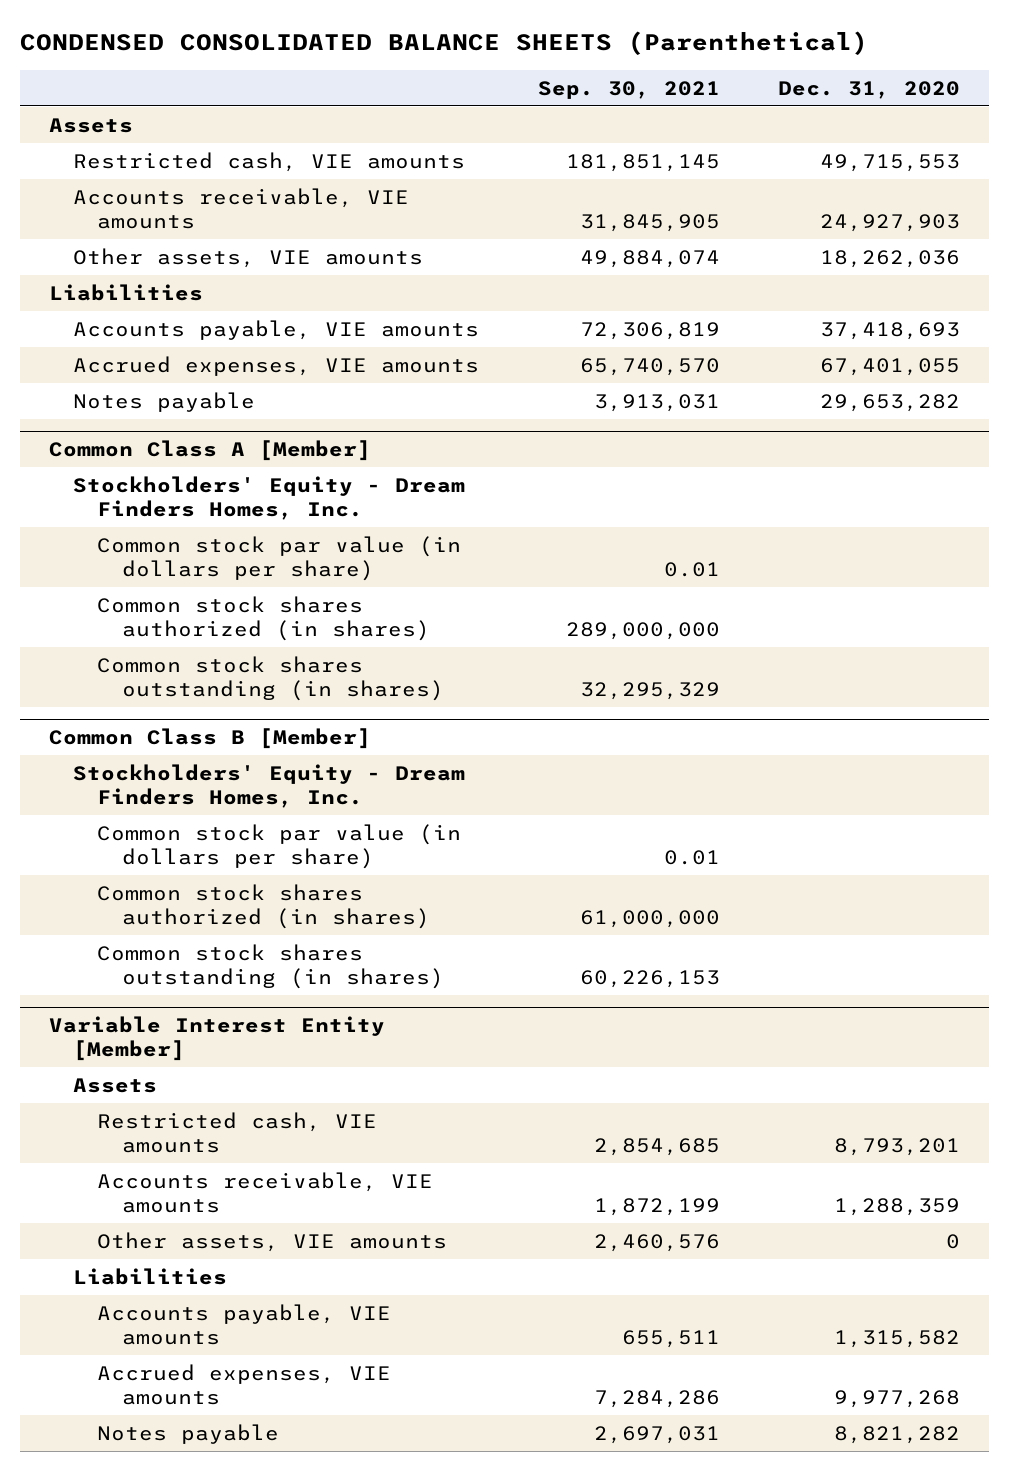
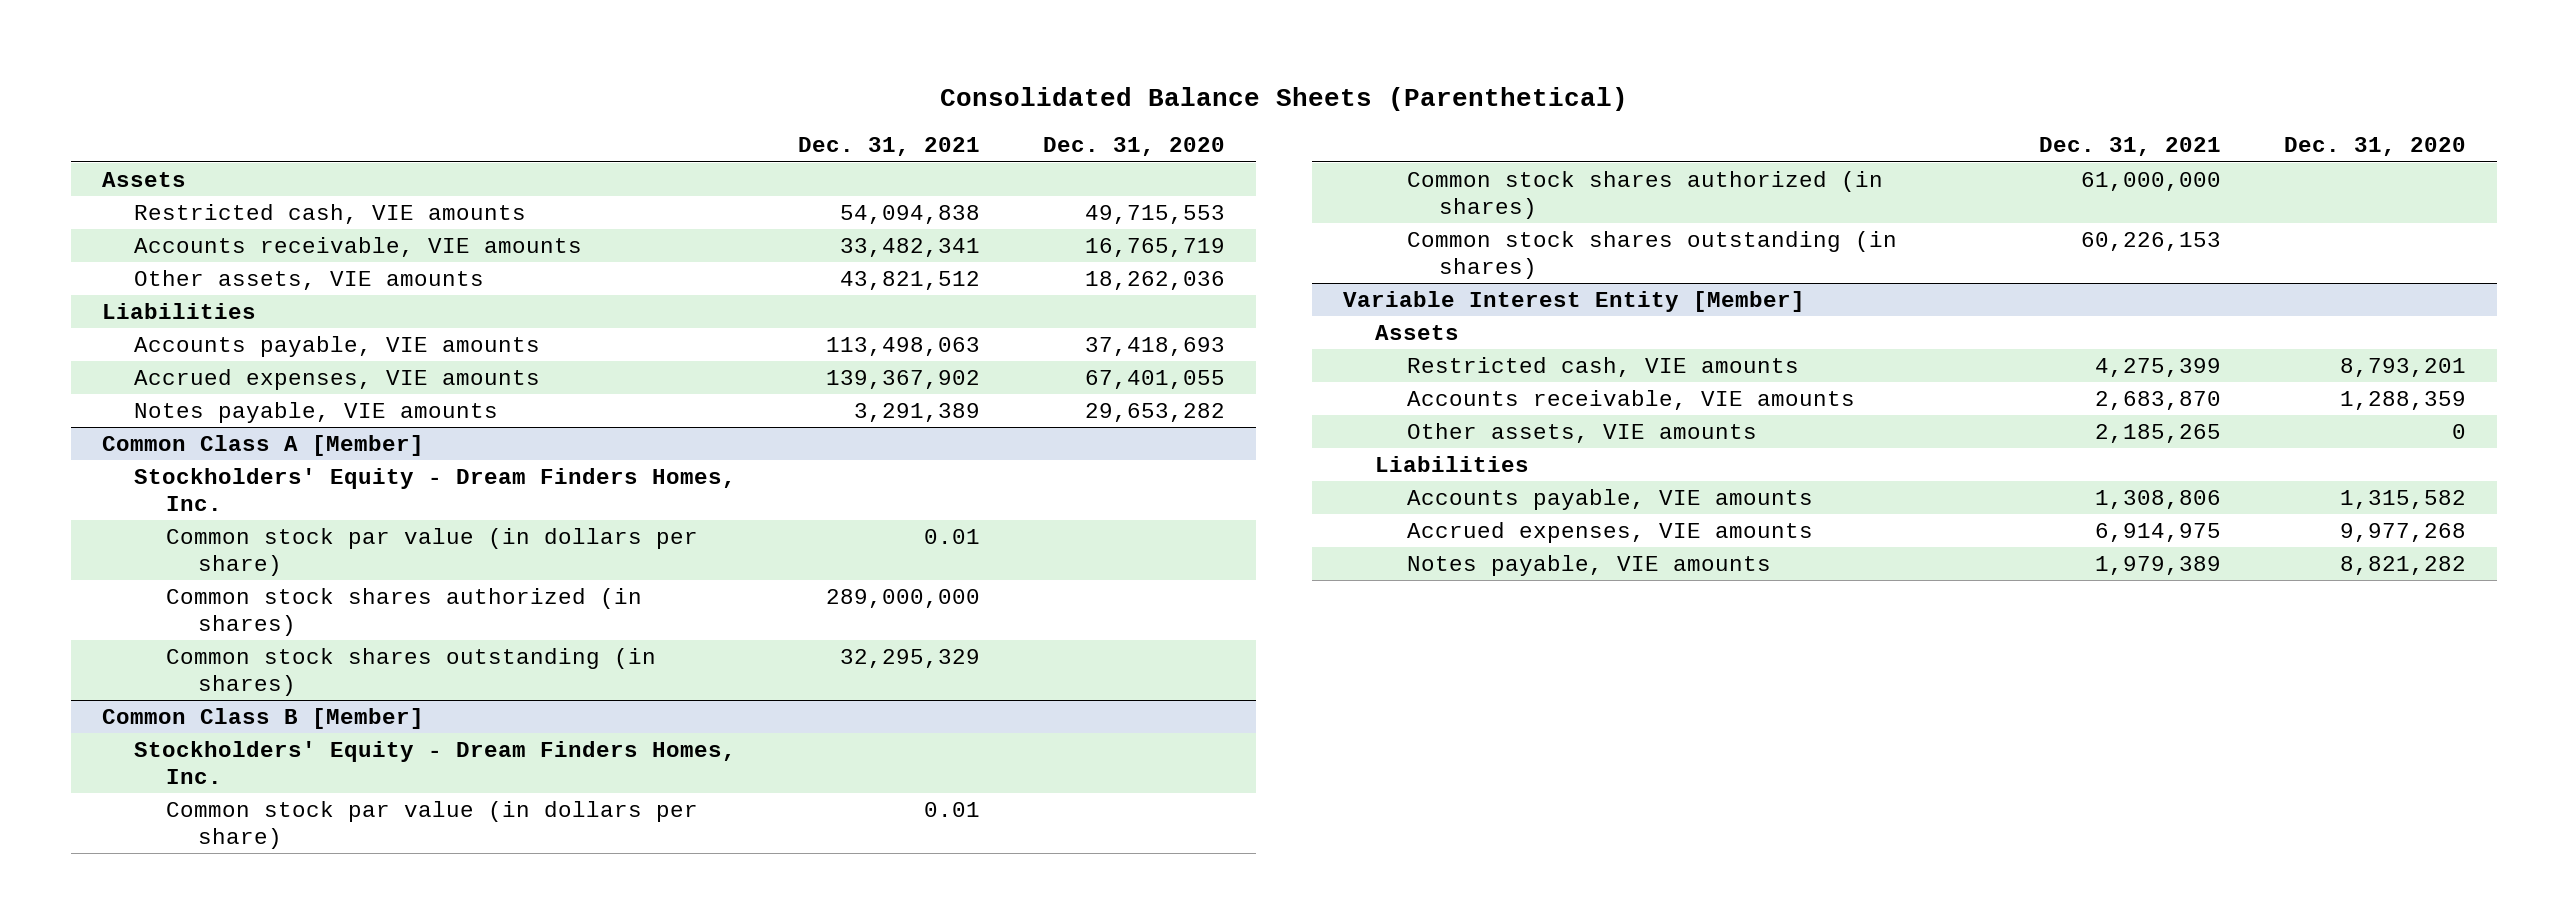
[19,31,868,56] CONDENSED CONSOLIDATED BALANCE SHEETS (Parenthetical) -> [939,86,1628,111] Consolidated Balance Sheets (Parenthetical)
[537,80,720,99] Sep. 30, 2021 -> none
none -> [798,137,981,157] Dec. 31, 2021
[820,213,961,232] 24,927,903 -> [1084,238,1225,258] 16,765,719
[73,391,256,412] Notes payable -> [134,402,499,424] Notes payable, VIE amounts
[97,1423,280,1444] Notes payable -> [1407,555,1772,577] Notes payable, VIE amounts

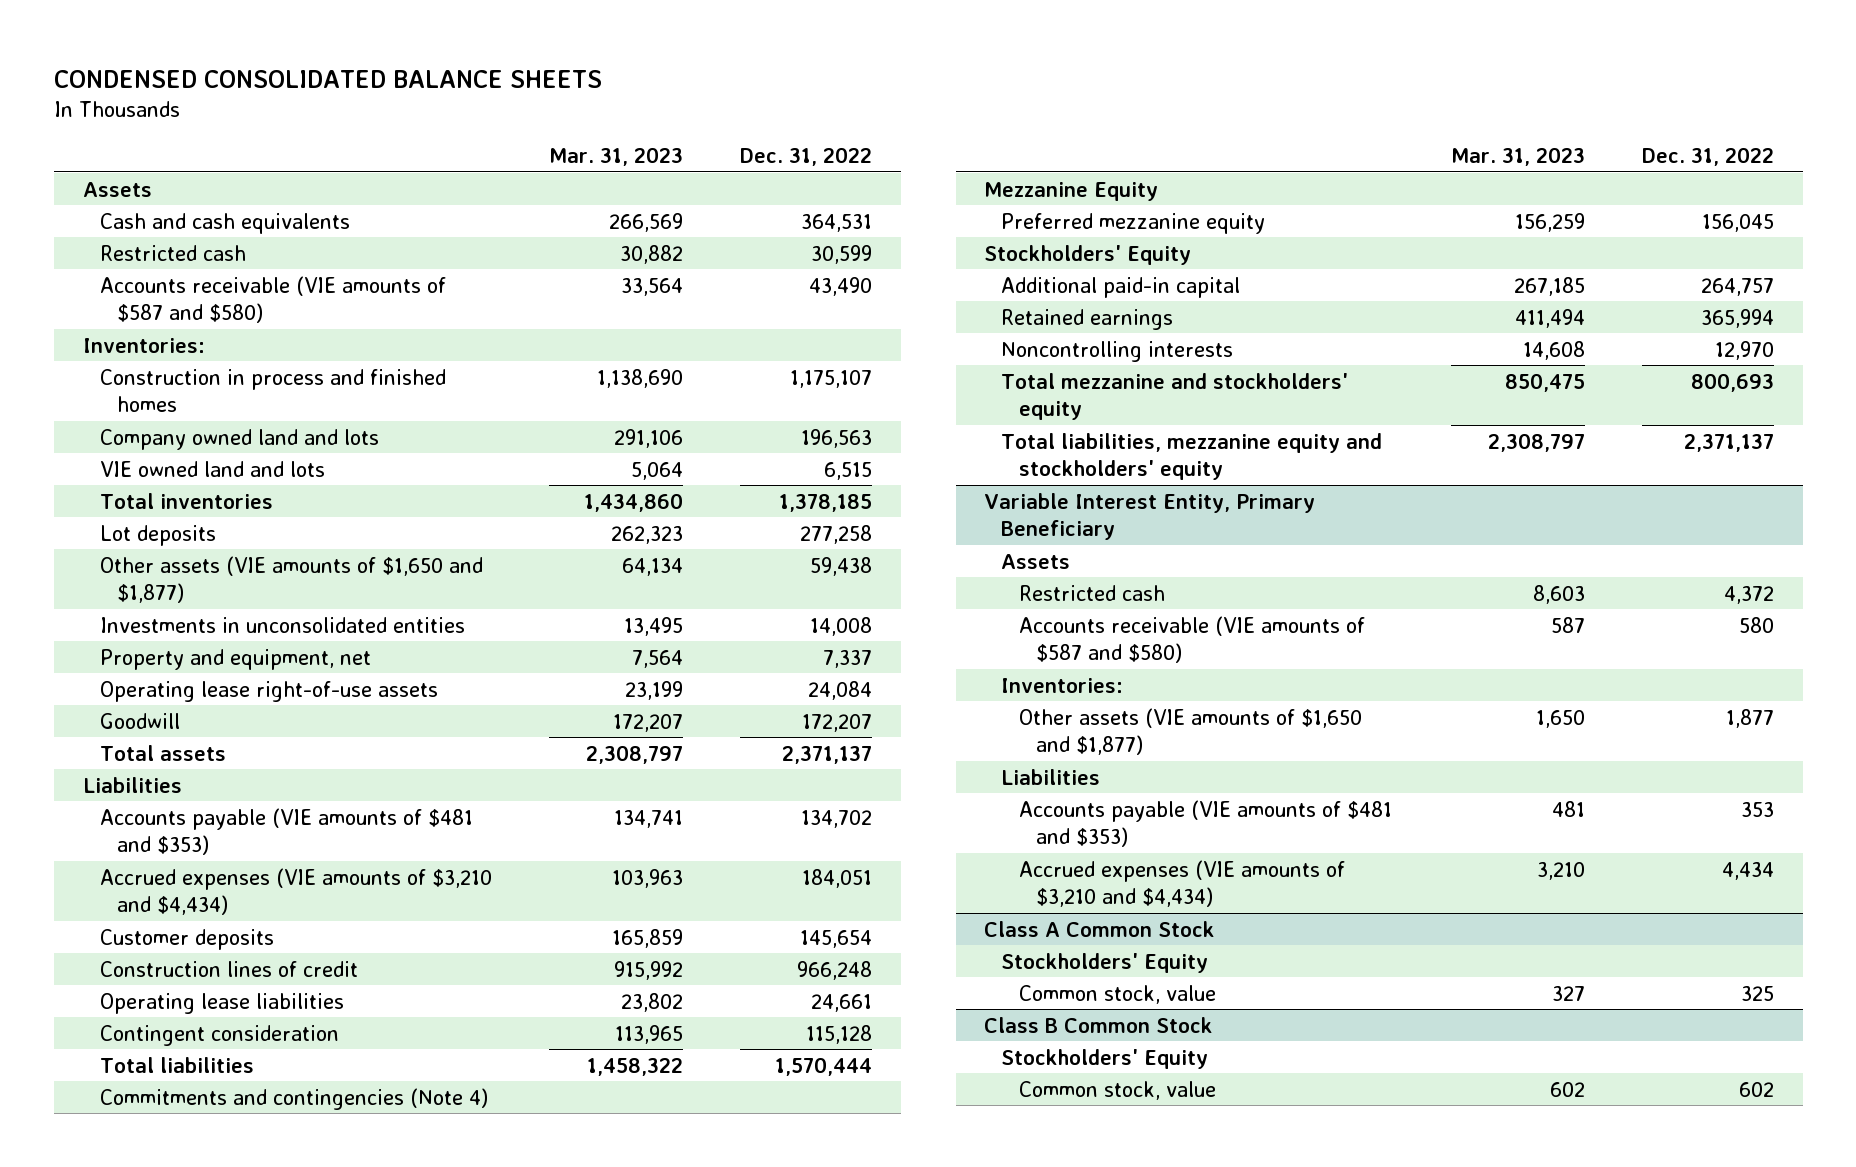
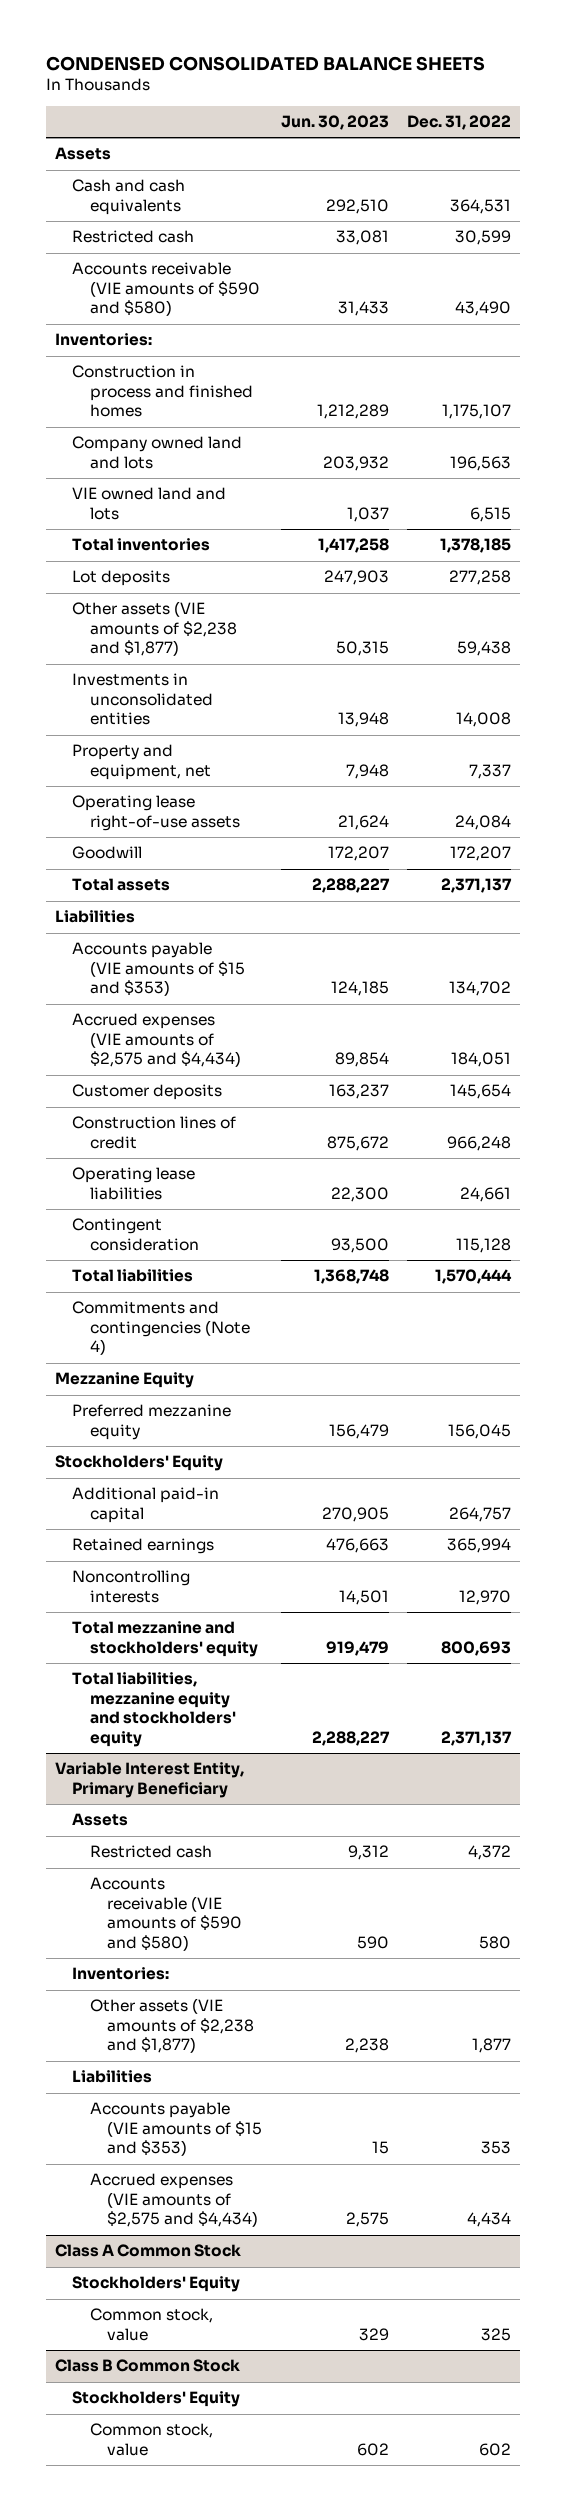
[549,146,684,166] Mar. 31, 2023 -> none
none -> [280,114,389,130] Jun. 30, 2023
[99,275,446,323] Accounts receivable (VIE amounts of $587 and $580) -> [72,262,260,317] Accounts receivable (VIE amounts of $590 and $580)
[99,555,483,603] Other assets (VIE amounts of $1,650 and $1,877) -> [72,601,237,657] Other assets (VIE amounts of $2,238 and $1,877)
[99,807,473,855] Accounts payable (VIE amounts of $481 and $353) -> [72,942,245,997] Accounts payable (VIE amounts of $15 and $353)
[99,867,492,915] Accrued expenses (VIE amounts of $3,210 and $4,434) -> [72,1013,241,1068] Accrued expenses (VIE amounts of $2,575 and $4,434)
[1018,615,1365,663] Accounts receivable (VIE amounts of $587 and $580) -> [89,1877,243,1951] Accounts receivable (VIE amounts of $590 and $580)
[1018,707,1362,755] Other assets (VIE amounts of $1,650 and $1,877) -> [89,1998,255,2054] Other assets (VIE amounts of $2,238 and $1,877)
[1018,799,1392,847] Accounts payable (VIE amounts of $481 and $353) -> [89,2102,263,2157] Accounts payable (VIE amounts of $15 and $353)
[1018,859,1345,907] Accrued expenses (VIE amounts of $3,210 and $4,434) -> [89,2173,259,2228] Accrued expenses (VIE amounts of $2,575 and $4,434)

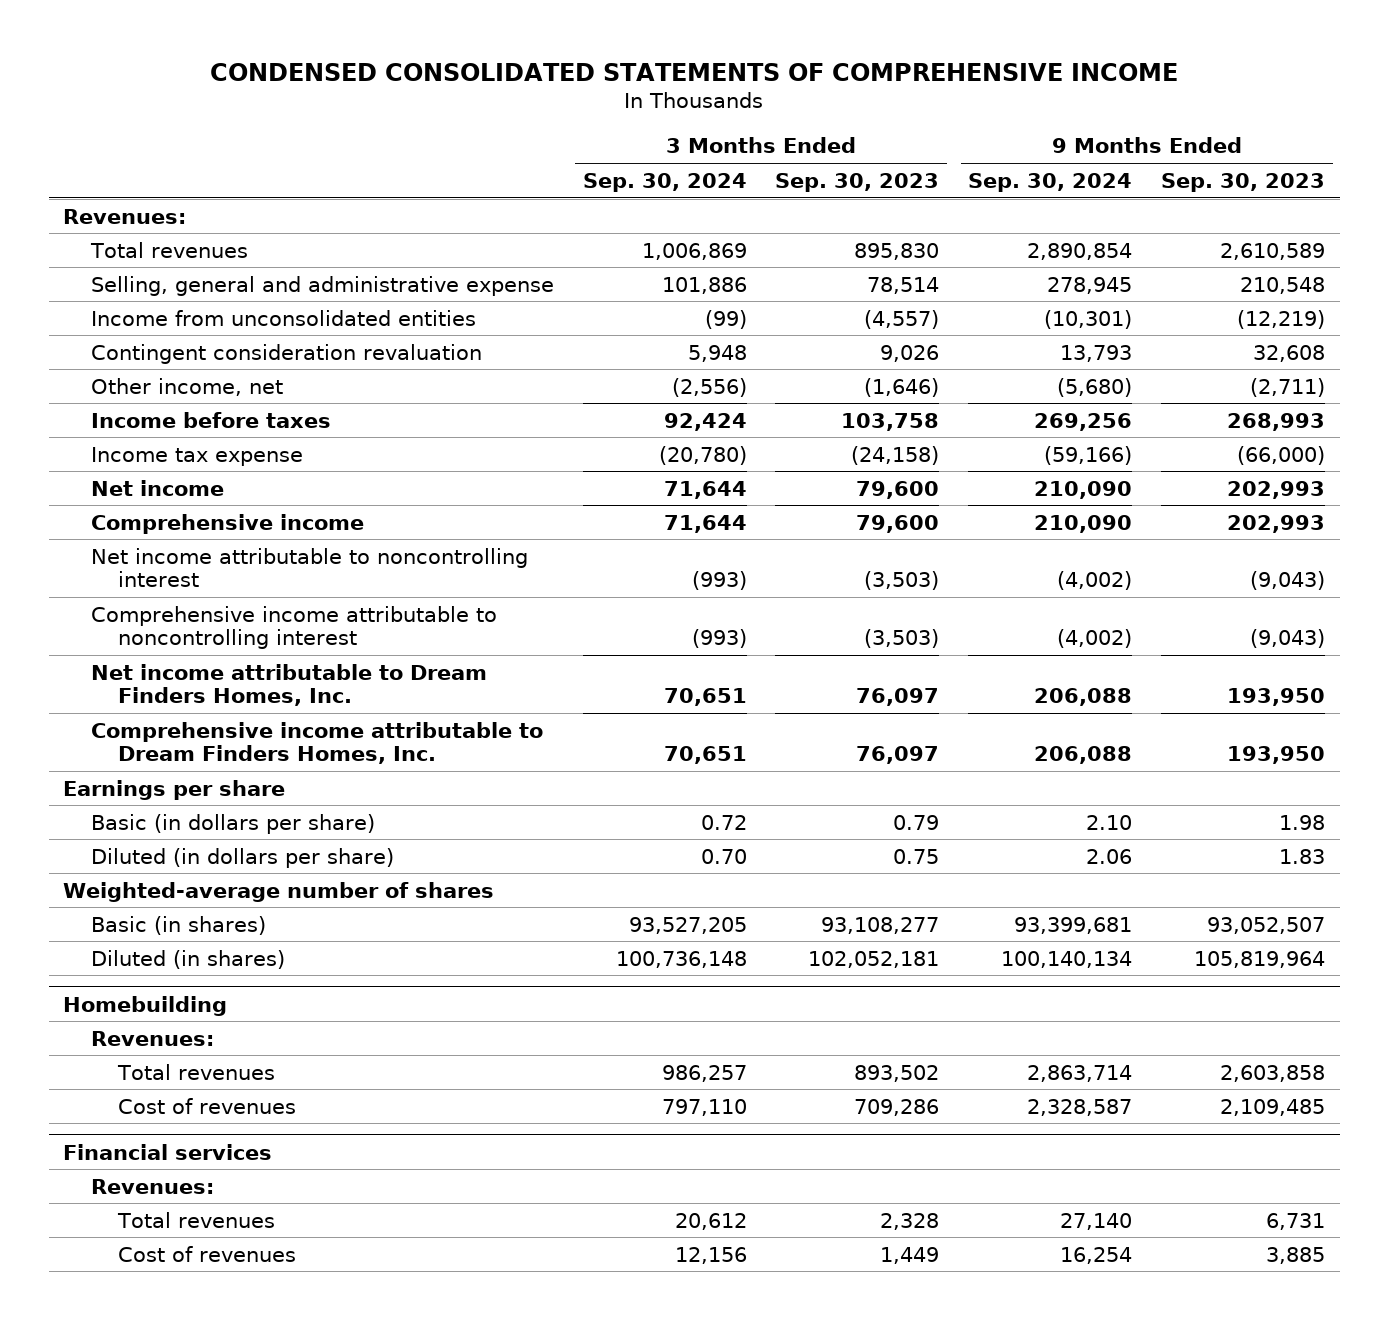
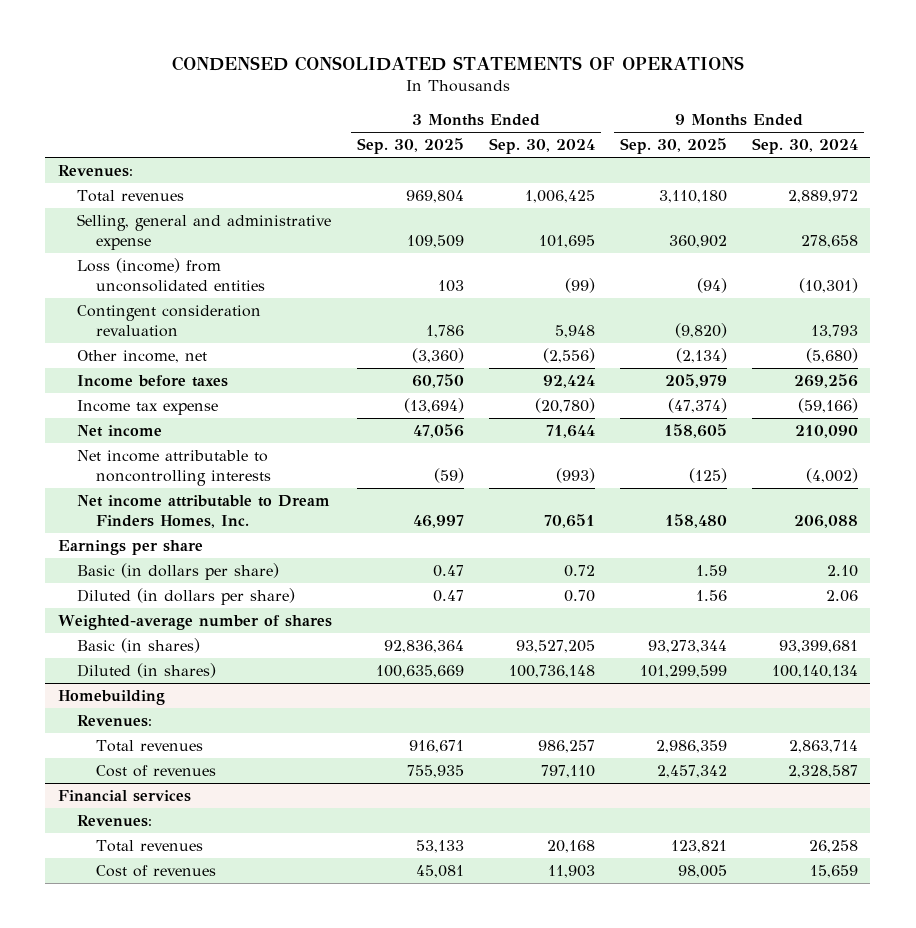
[210,62,1179,81] CONDENSED CONSOLIDATED STATEMENTS OF COMPREHENSIVE INCOME -> [171,55,744,71] CONDENSED CONSOLIDATED STATEMENTS OF OPERATIONS
[775,172,940,192] Sep. 30, 2023 -> none
[1161,172,1326,192] Sep. 30, 2023 -> none
none -> [356,138,464,155] Sep. 30, 2025
none -> [619,138,727,155] Sep. 30, 2025
[641,242,747,260] 1,006,869 -> [524,190,595,204] 1,006,425
[1027,242,1133,260] 2,890,854 -> [787,190,858,204] 2,889,972
[661,276,747,294] 101,886 -> [538,234,595,248] 101,695
[1047,276,1133,294] 278,945 -> [800,234,858,248] 278,658
[90,309,476,326] Income from unconsolidated entities -> [77,258,266,292] Loss (income) from unconsolidated entities
[90,513,364,534] Comprehensive income -> none
[90,605,497,650] Comprehensive income attributable to noncontrolling interest -> none
[90,547,528,588] Net income attributable to noncontrolling interest -> [77,450,272,486] Net income attributable to noncontrolling interests
[90,721,543,765] Comprehensive income attributable to Dream Finders Homes, Inc. -> none
[674,1212,747,1230] 20,612 -> [546,840,595,854] 20,168
[1060,1212,1133,1230] 27,140 -> [808,840,858,854] 26,258
[674,1246,747,1264] 12,156 -> [547,865,595,879] 11,903
[1060,1246,1133,1264] 16,254 -> [809,865,858,879] 15,659

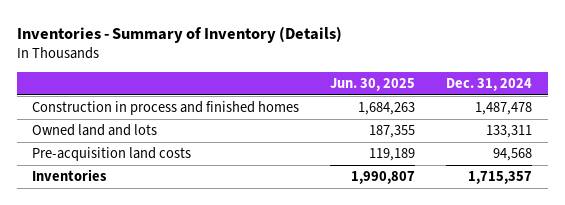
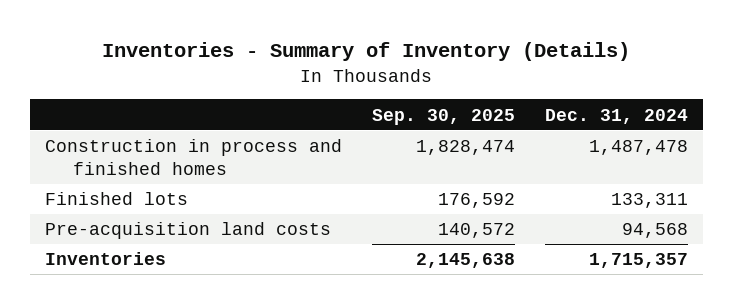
[330,78,416,92] Jun. 30, 2025 -> none
none -> [371,108,515,125] Sep. 30, 2025
[32,124,158,137] Owned land and lots -> [44,192,188,206] Finished lots

